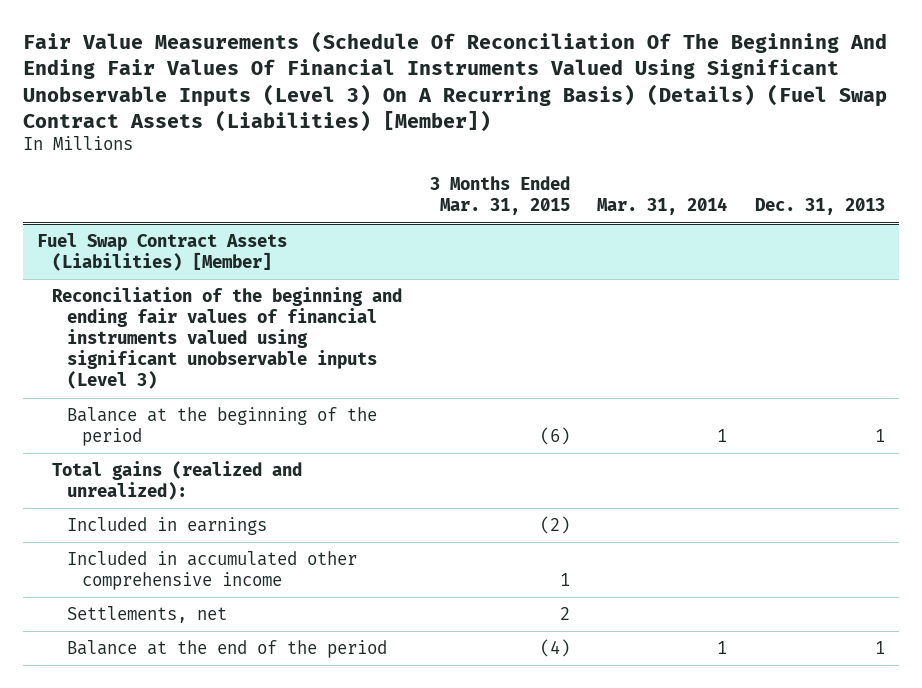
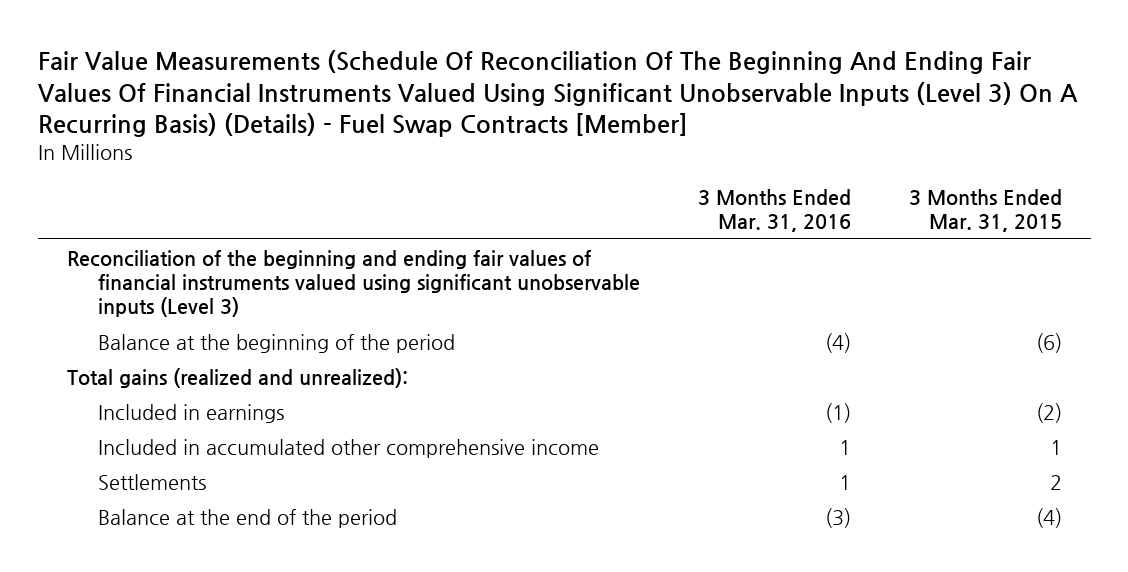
[23,31,888,132] Fair Value Measurements (Schedule Of Reconciliation Of The Beginning And Ending Fair Values Of Financial Instruments Valued Using Significant Unobservable Inputs (Level 3) On A Recurring Basis) (Details) (Fuel Swap Contract Assets (Liabilities) [Member]) -> [37,50,1078,137] Fair Value Measurements (Schedule Of Reconciliation Of The Beginning And Ending Fair Values Of Financial Instruments Valued Using Significant Unobservable Inputs (Level 3) On A Recurring Basis) (Details) - Fuel Swap Contracts [Member]
[597,197,728,216] Mar. 31, 2014 -> none
[754,198,885,216] Dec. 31, 2013 -> none
none -> [697,189,851,233] 3 Months Ended Mar. 31, 2016
[36,233,287,272] Fuel Swap Contract Assets (Liabilities) [Member] -> none
[66,606,227,624] Settlements, net -> [97,473,206,490] Settlements

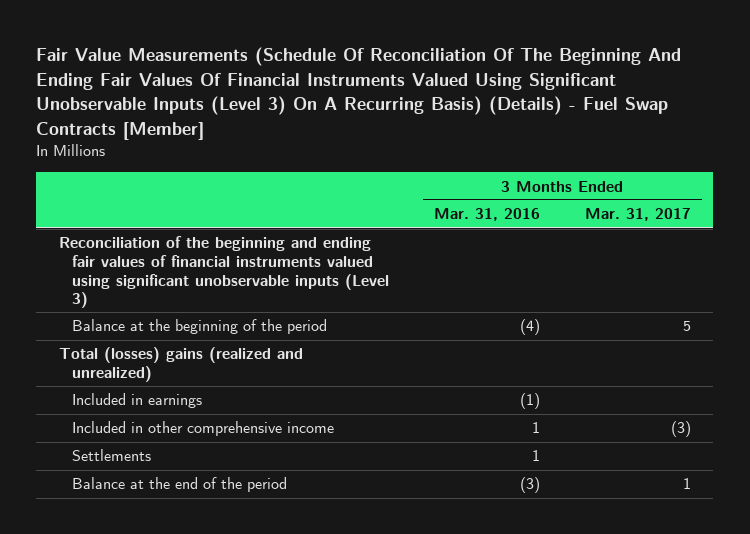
[908,189,1062,233] 3 Months Ended Mar. 31, 2015 -> none
none -> [584,208,691,222] Mar. 31, 2017
[66,367,408,388] Total gains (realized and unrealized): -> [58,347,303,383] Total (losses) gains (realized and unrealized)
[97,438,599,458] Included in accumulated other comprehensive income -> [72,421,335,437] Included in other comprehensive income

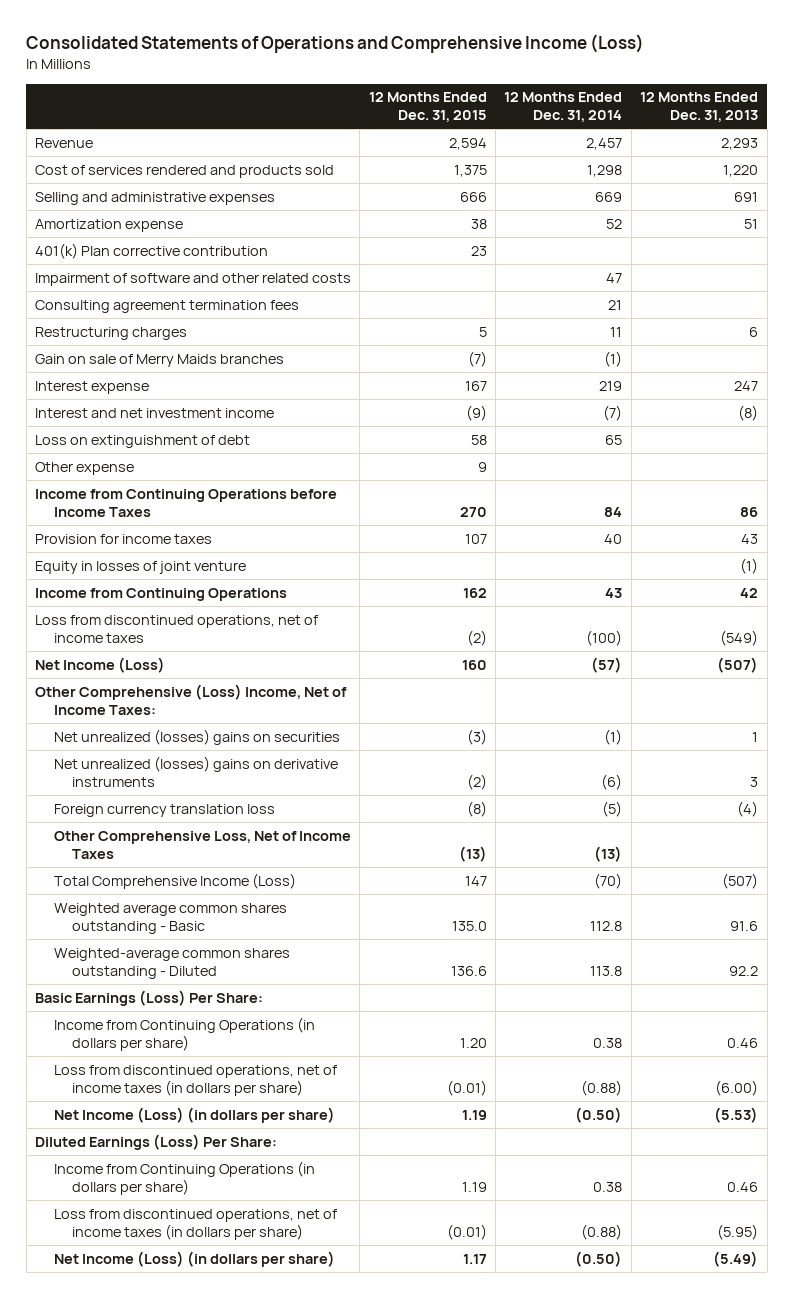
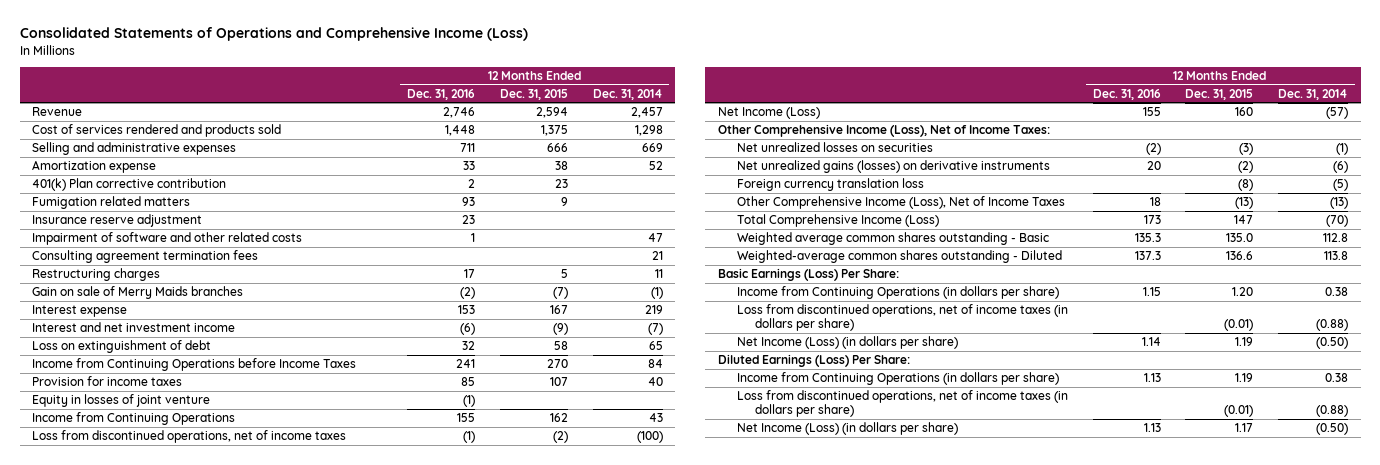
[640,92,759,123] 12 Months Ended Dec. 31, 2013 -> none
none -> [406,88,475,100] Dec. 31, 2016
none -> [31,196,190,210] Fumigation related matters
none -> [31,214,202,228] Insurance reserve adjustment
[35,461,135,475] Other expense -> none
[35,683,348,715] Other Comprehensive (Loss) Income, Net of Income Taxes: -> [717,124,1050,138] Other Comprehensive Income (Loss), Net of Income Taxes:
[53,728,340,745] Net unrealized (losses) gains on securities -> [736,142,933,153] Net unrealized losses on securities
[53,755,338,787] Net unrealized (losses) gains on derivative instruments -> [736,160,1050,174] Net unrealized gains (losses) on derivative instruments
[53,830,351,859] Other Comprehensive Loss, Net of Income Taxes -> [736,196,1065,210] Other Comprehensive Income (Loss), Net of Income Taxes

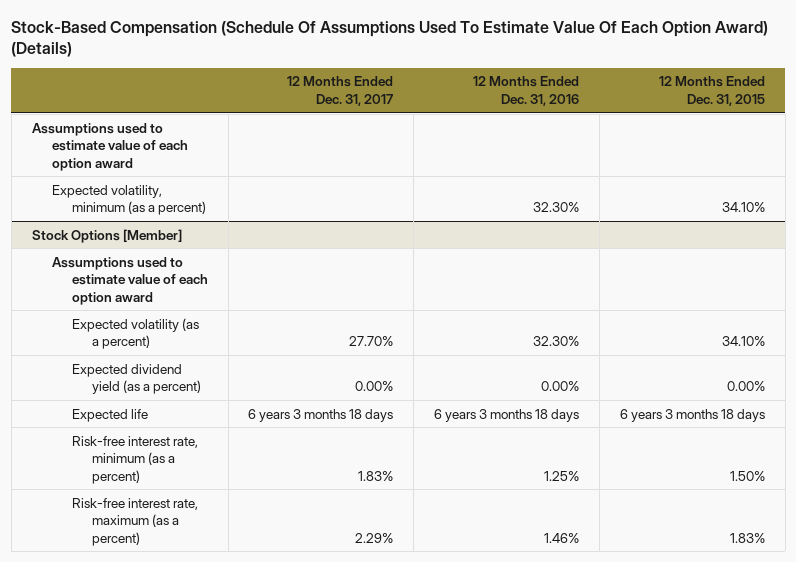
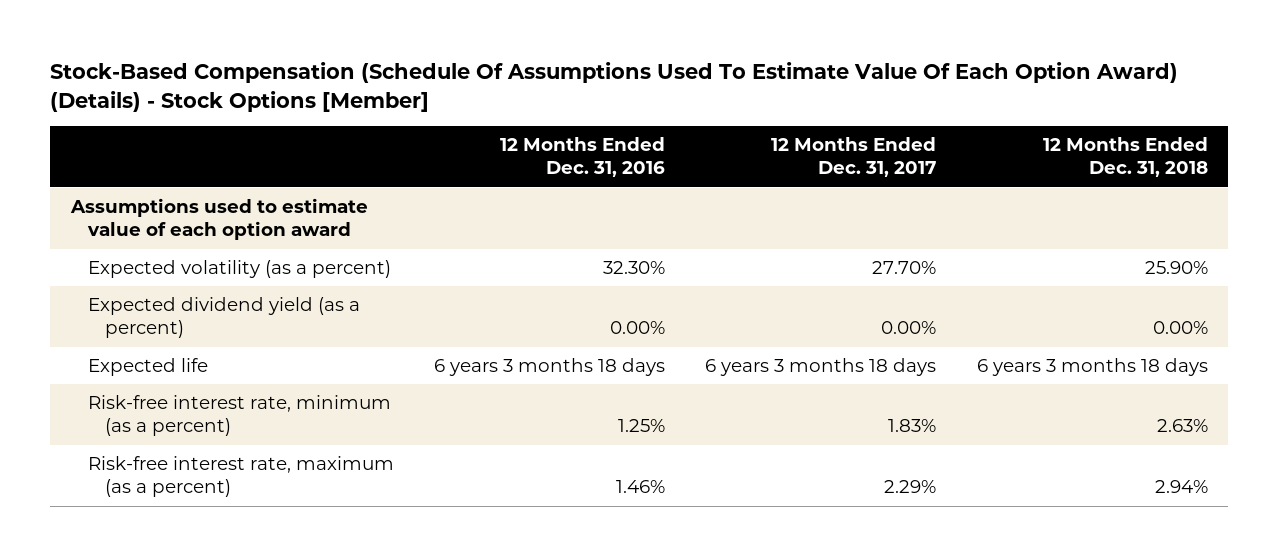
[11,20,769,57] Stock-Based Compensation (Schedule Of Assumptions Used To Estimate Value Of Each Option Award) (Details) -> [50,62,1179,112] Stock-Based Compensation (Schedule Of Assumptions Used To Estimate Value Of Each Option Award) (Details) - Stock Options [Member]
[658,76,765,106] 12 Months Ended Dec. 31, 2015 -> none
none -> [1042,137,1208,178] 12 Months Ended Dec. 31, 2018
[51,184,206,216] Expected volatility, minimum (as a percent) -> none
[31,228,182,243] Stock Options [Member] -> none
[51,256,208,305] Assumptions used to estimate value of each option award -> none

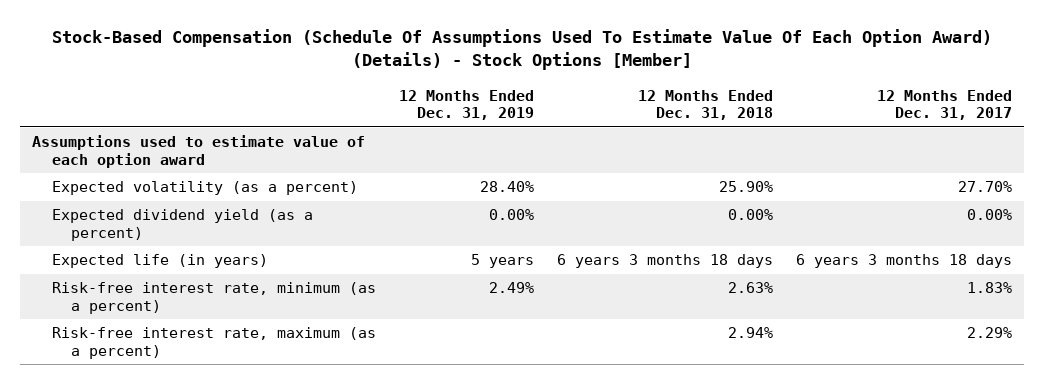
[500,137,666,178] 12 Months Ended Dec. 31, 2016 -> none
none -> [398,89,534,121] 12 Months Ended Dec. 31, 2019
[87,358,208,377] Expected life -> [51,254,268,269] Expected life (in years)

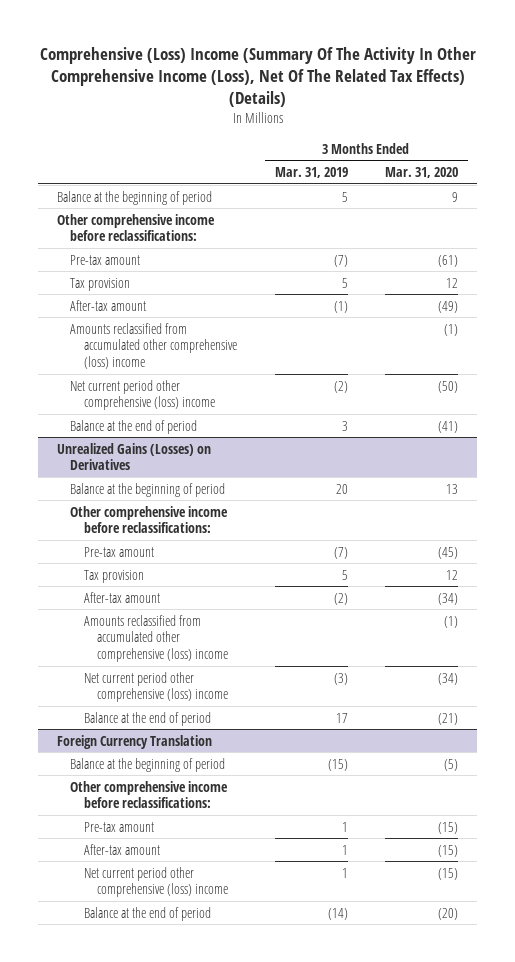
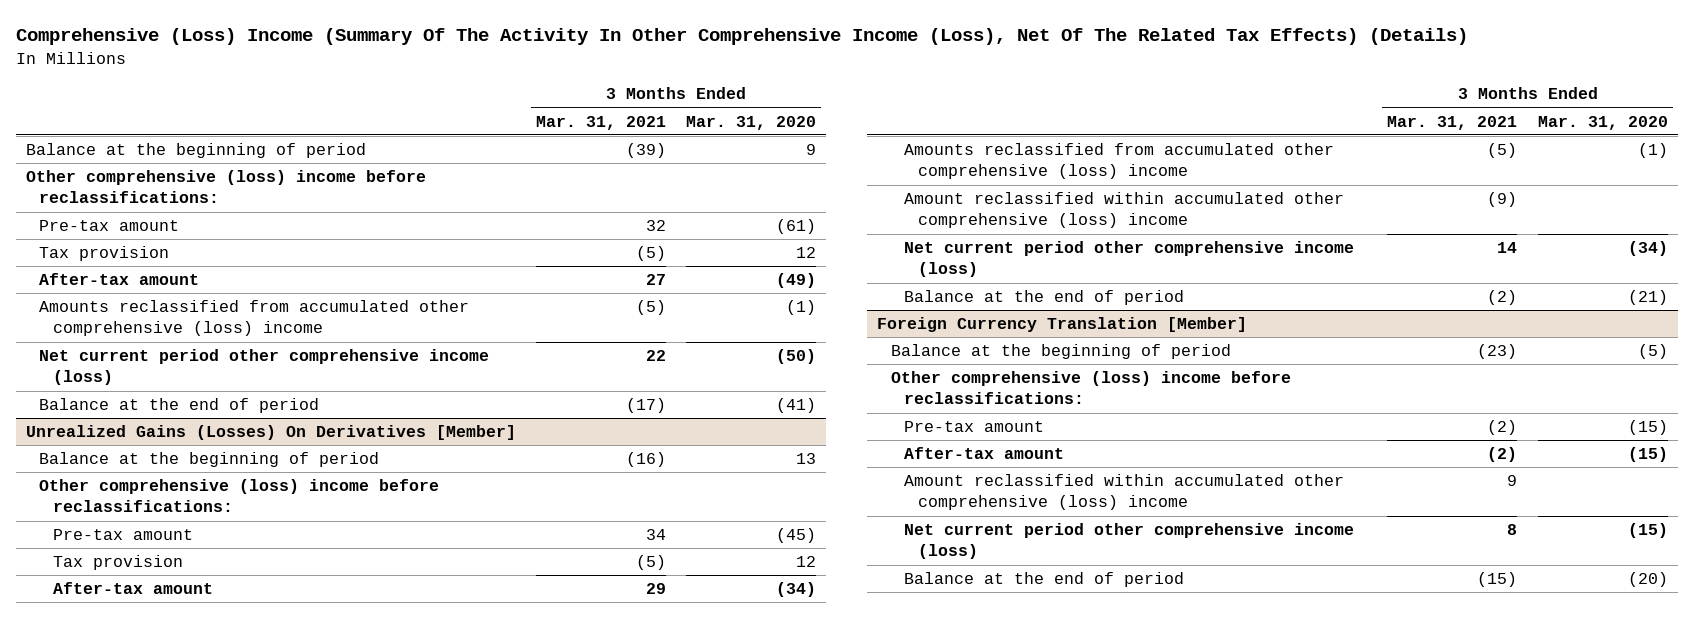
[274,167,348,179] Mar. 31, 2019 -> none
none -> [535,115,666,130] Mar. 31, 2021
[56,213,215,242] Other comprehensive income before reclassifications: -> [25,170,426,204] Other comprehensive (loss) income before reclassifications:
[70,379,215,411] Net current period other comprehensive (loss) income -> [39,349,490,386] Net current period other comprehensive income (loss)
[56,442,211,471] Unrealized Gains (Losses) on Derivatives -> [25,425,516,441] Unrealized Gains (Losses) On Derivatives [Member]
[70,505,229,534] Other comprehensive income before reclassifications: -> [39,479,440,513] Other comprehensive (loss) income before reclassifications:
none -> [904,192,1345,229] Amount reclassified within accumulated other comprehensive (loss) income
[83,671,229,703] Net current period other comprehensive (loss) income -> [904,241,1355,278] Net current period other comprehensive income (loss)
[56,734,212,749] Foreign Currency Translation -> [877,317,1248,333] Foreign Currency Translation [Member]
[70,780,229,809] Other comprehensive income before reclassifications: -> [890,371,1291,405] Other comprehensive (loss) income before reclassifications:
none -> [904,474,1345,511] Amount reclassified within accumulated other comprehensive (loss) income
[83,866,229,898] Net current period other comprehensive (loss) income -> [904,523,1355,560] Net current period other comprehensive income (loss)

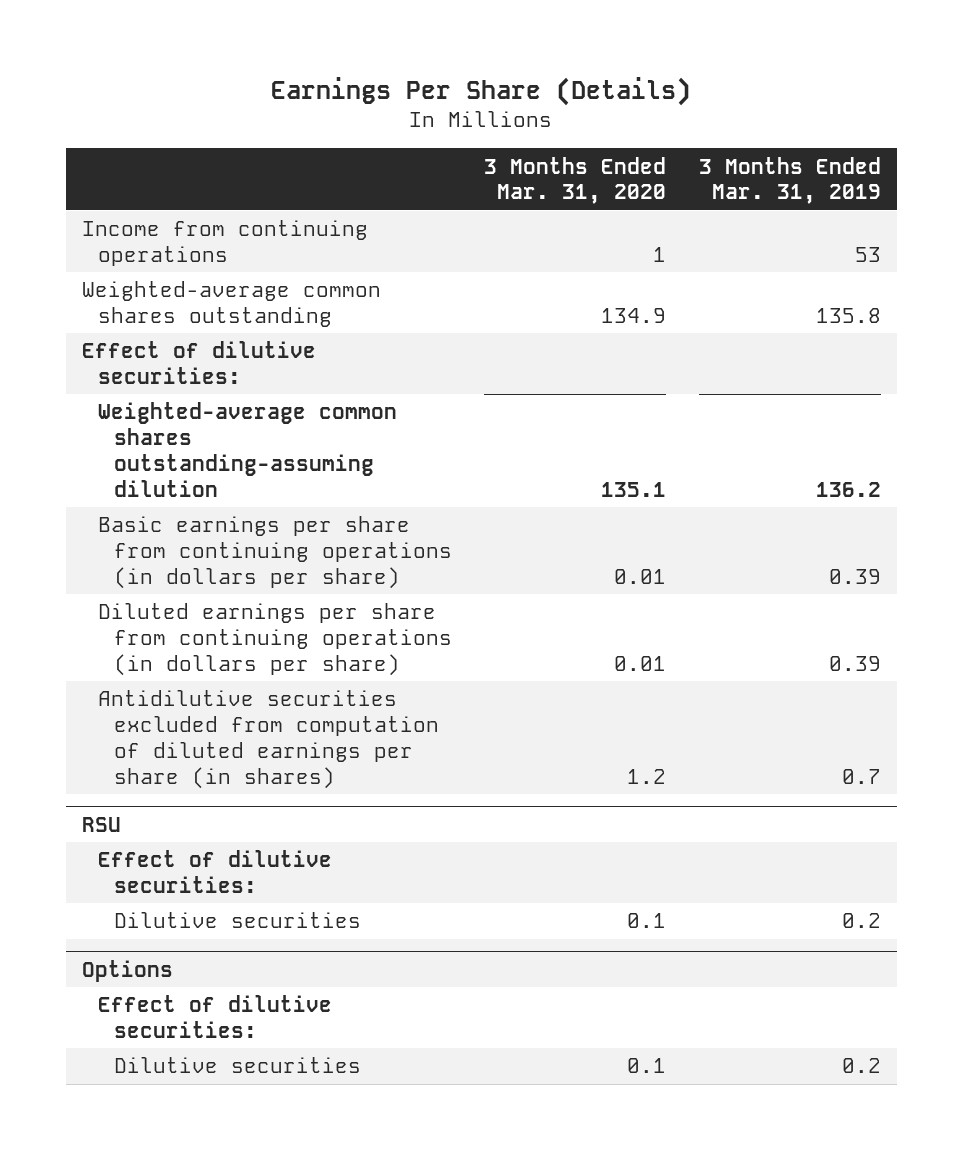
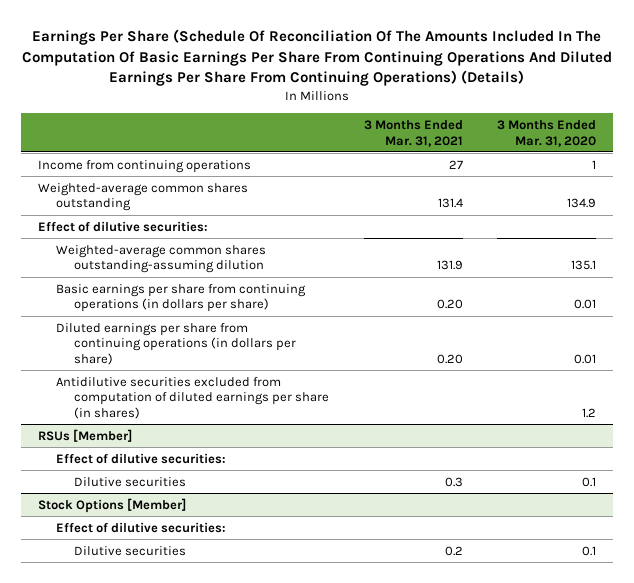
[271,76,692,106] Earnings Per Share (Details) -> [22,29,613,87] Earnings Per Share (Schedule Of Reconciliation Of The Amounts Included In The Computation Of Basic Earnings Per Share From Continuing Operations And Diluted Earnings Per Share From Continuing Operations) (Details)
[698,156,881,205] 3 Months Ended Mar. 31, 2019 -> none
none -> [363,119,463,147] 3 Months Ended Mar. 31, 2021
[81,817,121,833] RSU -> [38,428,133,442] RSUs [Member]
[81,960,173,983] Options -> [38,497,187,513] Stock Options [Member]

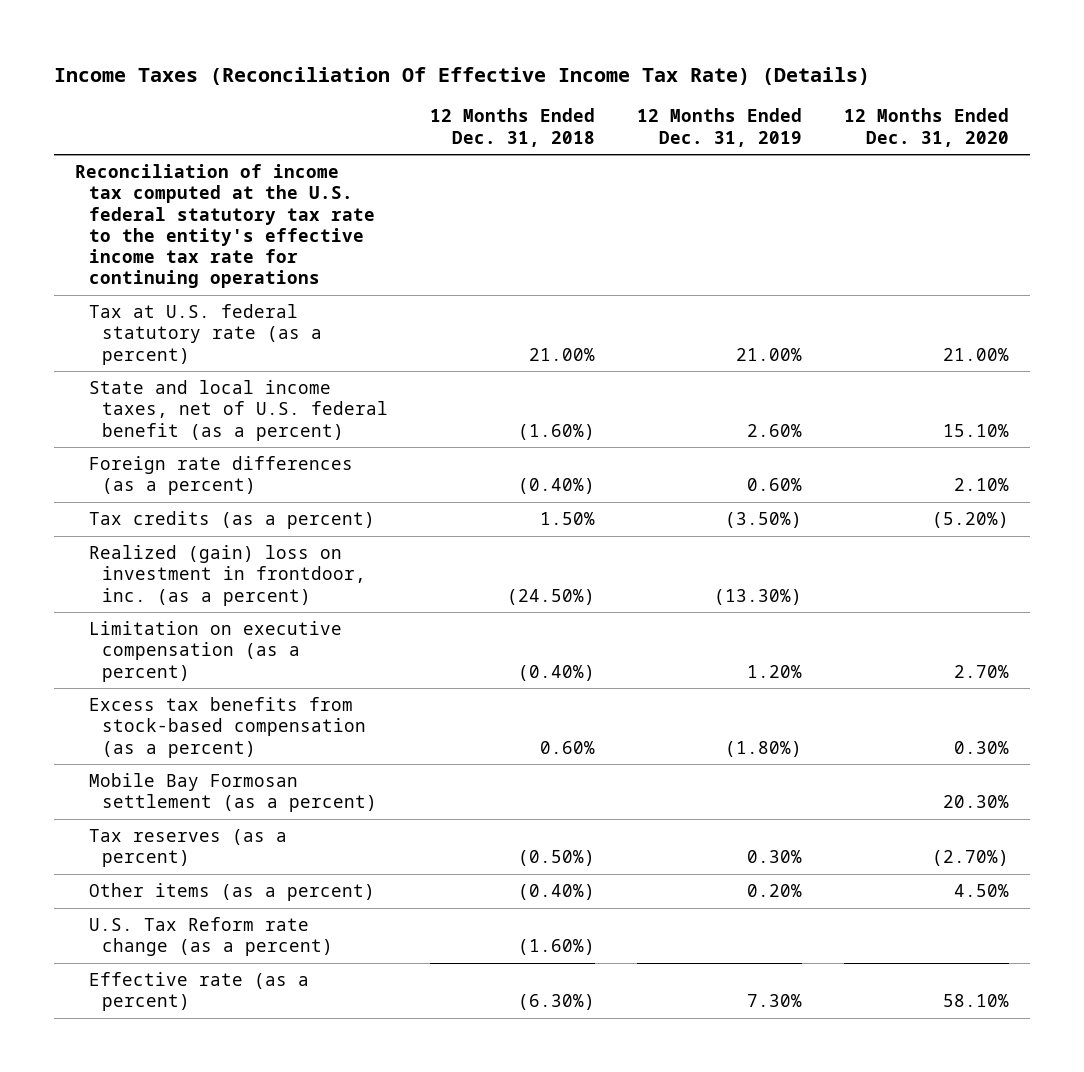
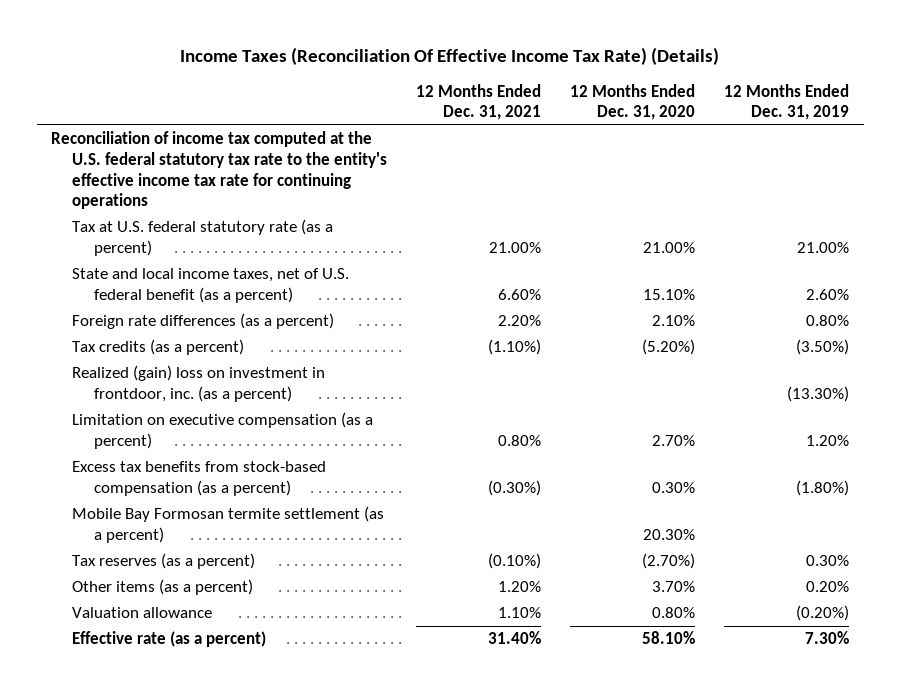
[430,108,596,147] 12 Months Ended Dec. 31, 2018 -> none
none -> [416,83,542,121] 12 Months Ended Dec. 31, 2021
[747,478,803,492] 0.60% -> [806,315,850,327] 0.80%
[88,773,378,813] Mobile Bay Formosan settlement (as a percent) -> [72,506,385,543] Mobile Bay Formosan termite settlement (as a percent)
[88,917,334,957] U.S. Tax Reform rate change (as a percent) -> none
[953,884,1009,898] 4.50% -> [652,581,696,593] 3.70%
none -> [72,607,213,619] Valuation allowance

